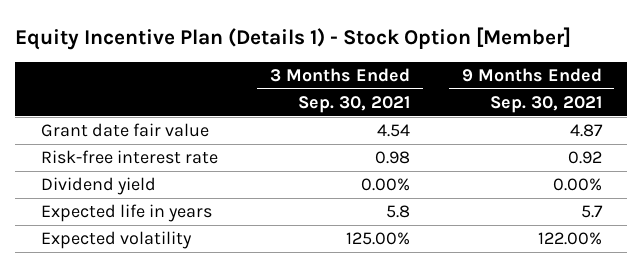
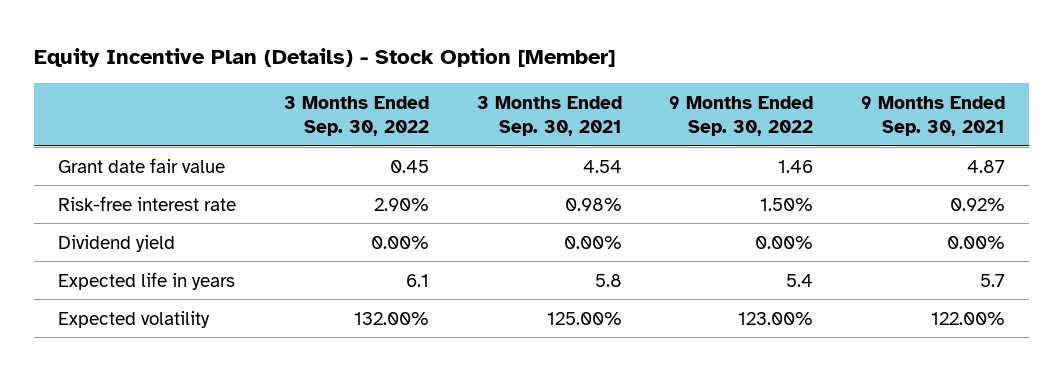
[15,26,572,50] Equity Incentive Plan (Details 1) - Stock Option [Member] -> [34,47,616,67] Equity Incentive Plan (Details) - Stock Option [Member]
none -> [283,95,429,137] 3 Months Ended Sep. 30, 2022
none -> [669,95,814,137] 9 Months Ended Sep. 30, 2022
[374,151,410,165] 0.98 -> [564,197,622,211] 0.98%
[567,151,602,165] 0.92 -> [950,197,1006,211] 0.92%

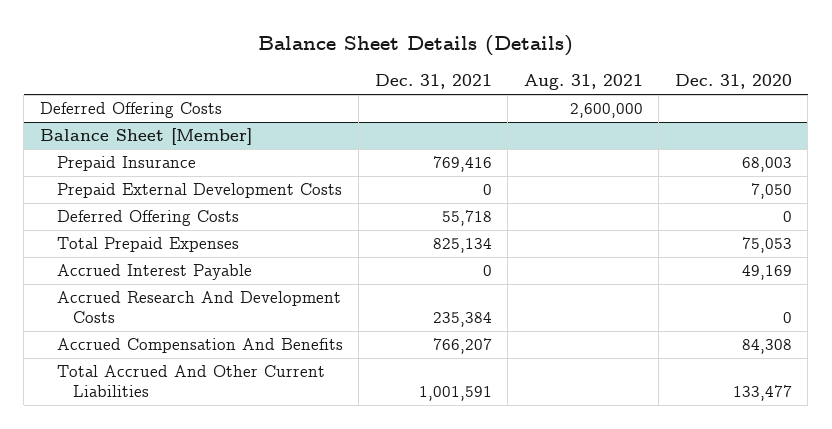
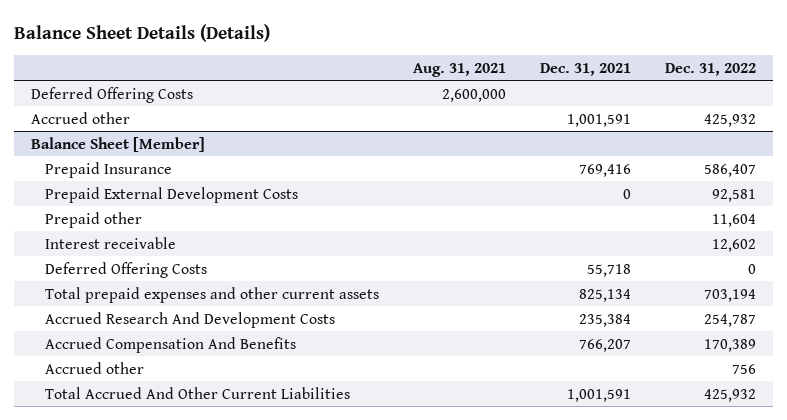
[674,74,792,90] Dec. 31, 2020 -> none
none -> [665,62,757,76] Dec. 31, 2022
none -> [30,111,130,124] Accrued other
none -> [44,211,142,228] Prepaid other
none -> [44,236,176,249] Interest receivable
[56,264,252,281] Accrued Interest Payable -> none
[56,237,239,253] Total Prepaid Expenses -> [44,286,379,303] Total prepaid expenses and other current assets
none -> [44,361,144,374] Accrued other

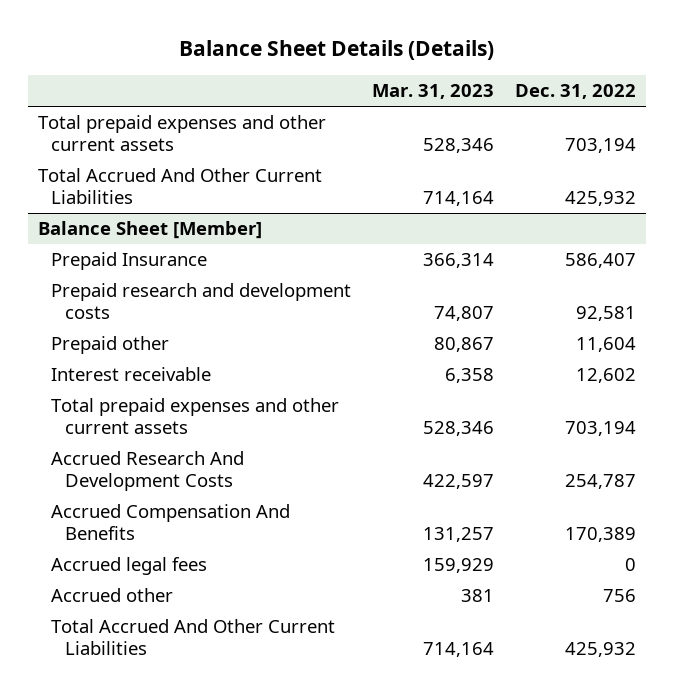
[413,62,507,77] Aug. 31, 2021 -> none
[540,62,632,76] Dec. 31, 2021 -> none
none -> [372,84,495,100] Mar. 31, 2023
[30,86,193,103] Deferred Offering Costs -> none
none -> [38,115,327,151] Total prepaid expenses and other current assets
[30,111,130,124] Accrued other -> [38,168,323,204] Total Accrued And Other Current Liabilities
[44,186,298,203] Prepaid External Development Costs -> [51,283,352,319] Prepaid research and development costs
[44,261,207,278] Deferred Offering Costs -> none
none -> [51,557,208,576] Accrued legal fees

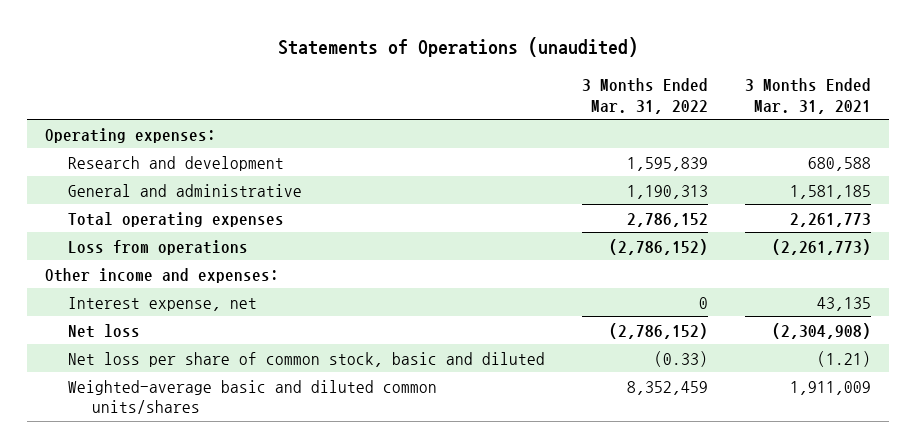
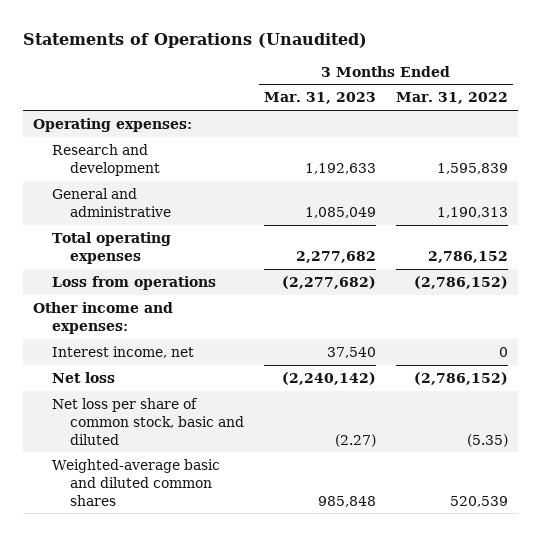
[277,37,638,58] Statements of Operations (unaudited) -> [23,32,368,48] Statements of Operations (Unaudited)
[744,78,871,114] 3 Months Ended Mar. 31, 2021 -> none
none -> [263,92,376,105] Mar. 31, 2023
[68,296,258,311] Interest expense, net -> [51,345,194,358] Interest income, net
[654,350,709,367] (0.33) -> [466,433,508,447] (5.35)
[68,379,438,415] Weighted-average basic and diluted common units/shares -> [51,458,220,506] Weighted-average basic and diluted common shares
[627,380,709,395] 8,352,459 -> [449,495,508,507] 520,539

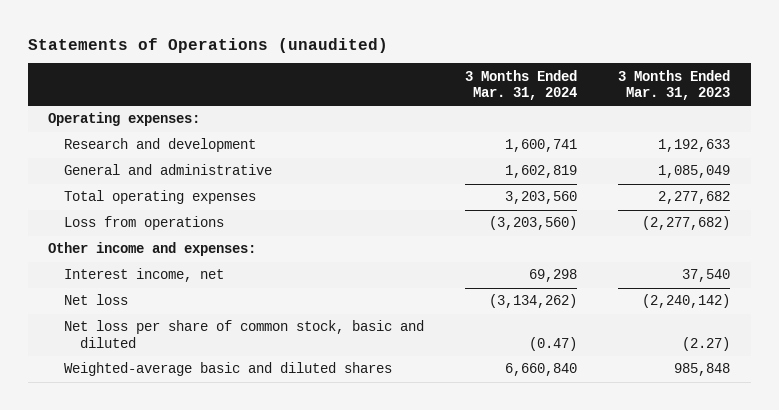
[23,32,368,48] Statements of Operations (Unaudited) -> [27,37,388,53] Statements of Operations (unaudited)
[395,92,508,105] Mar. 31, 2022 -> none
none -> [465,69,578,101] 3 Months Ended Mar. 31, 2024
[51,458,220,506] Weighted-average basic and diluted common shares -> [64,362,393,377] Weighted-average basic and diluted shares

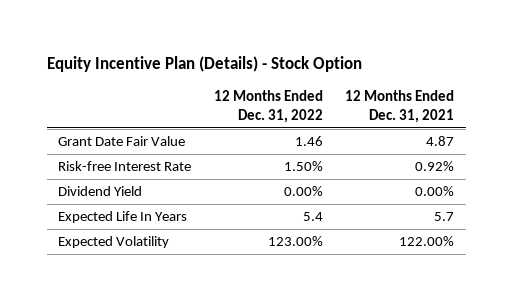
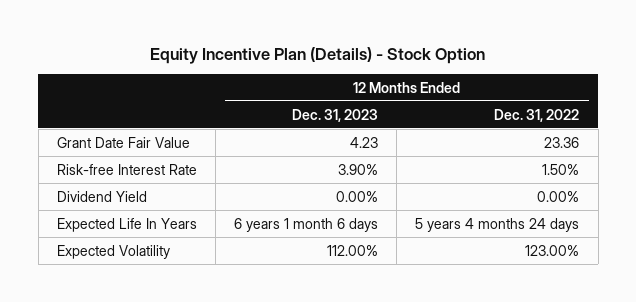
[345,90,455,123] 12 Months Ended Dec. 31, 2021 -> none
none -> [292,108,379,122] Dec. 31, 2023
[294,136,323,147] 1.46 -> [544,136,580,148] 23.36
[302,212,323,222] 5.4 -> [415,217,580,232] 5 years 4 months 24 days

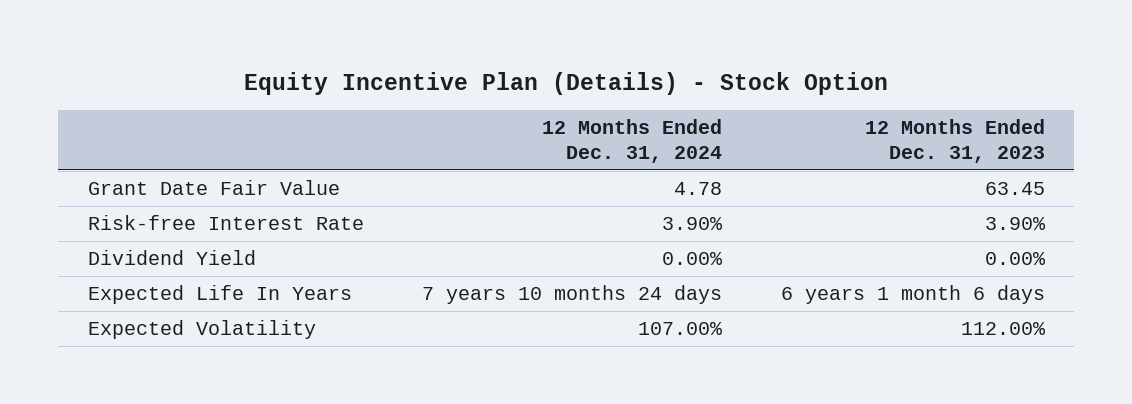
[494,108,580,122] Dec. 31, 2022 -> none
none -> [542,119,723,163] 12 Months Ended Dec. 31, 2024
[350,136,379,148] 4.23 -> [984,182,1045,196] 63.45

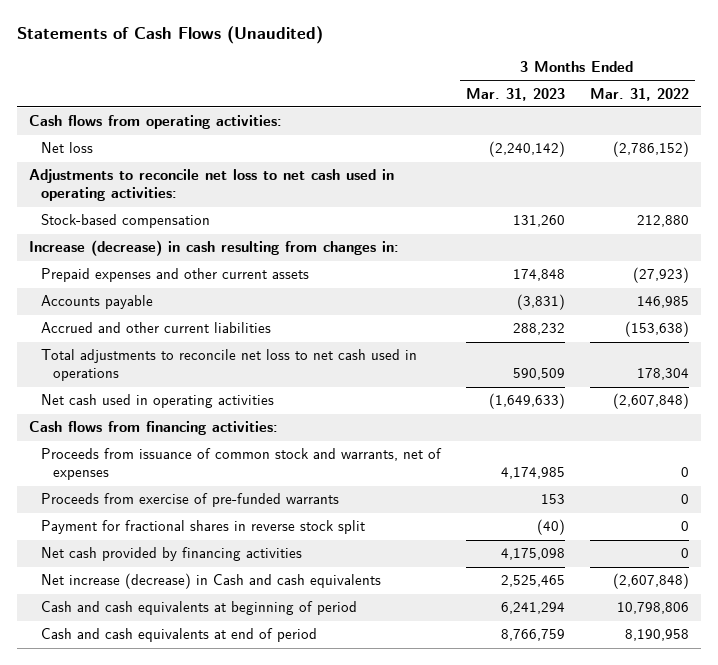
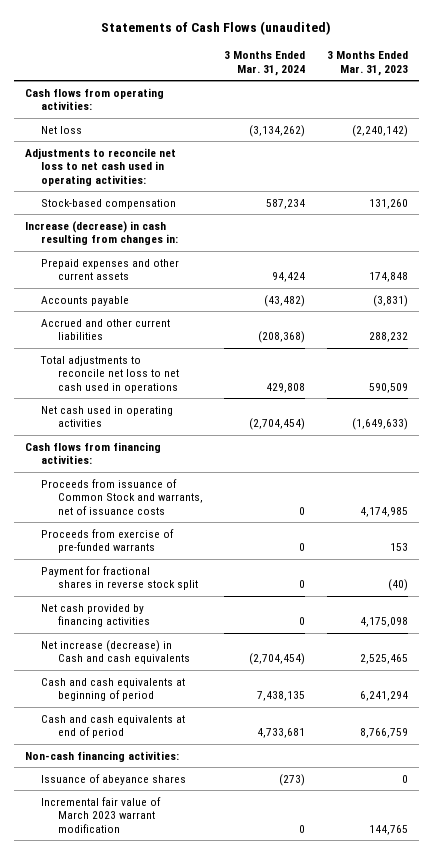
[16,25,323,44] Statements of Cash Flows (Unaudited) -> [101,21,332,36] Statements of Cash Flows (unaudited)
[589,87,689,101] Mar. 31, 2022 -> none
none -> [224,51,306,77] 3 Months Ended Mar. 31, 2024
[41,448,443,481] Proceeds from issuance of common stock and warrants, net of expenses -> [41,478,203,516] Proceeds from issuance of Common Stock and warrants, net of issuance costs
none -> [24,750,179,762] Non-cash financing activities:
none -> [41,773,187,785] Issuance of abeyance shares
none -> [41,796,162,834] Incremental fair value of March 2023 warrant modification

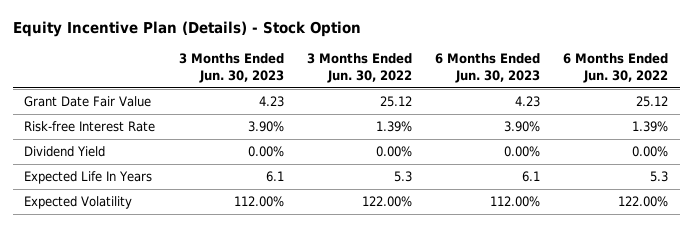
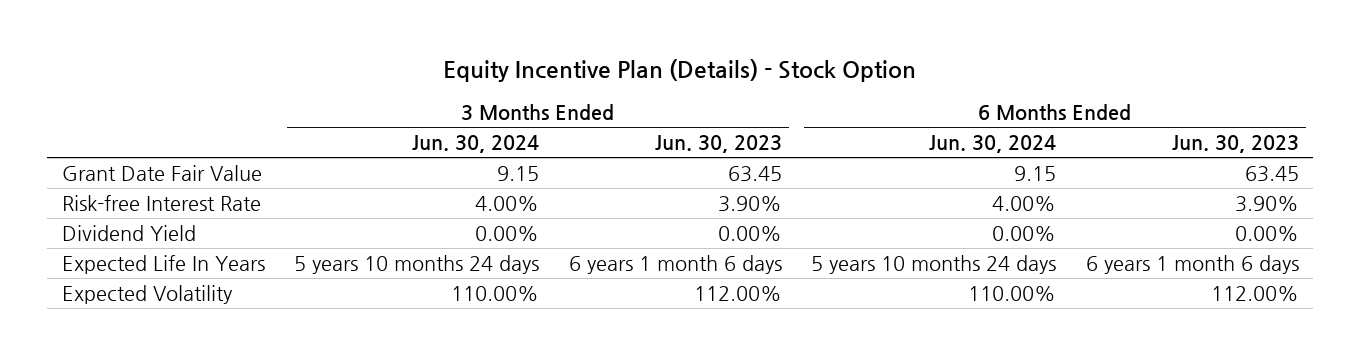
[306,53,412,83] 3 Months Ended Jun. 30, 2022 -> none
[563,53,669,83] 6 Months Ended Jun. 30, 2022 -> none
none -> [412,135,540,154] Jun. 30, 2024
none -> [929,135,1057,154] Jun. 30, 2024
[258,96,284,108] 4.23 -> [727,165,782,182] 63.45
[514,96,540,108] 4.23 -> [1244,165,1299,182] 63.45
[265,171,284,183] 6.1 -> [568,254,782,274] 6 years 1 month 6 days
[521,171,540,183] 6.1 -> [1085,254,1299,274] 6 years 1 month 6 days

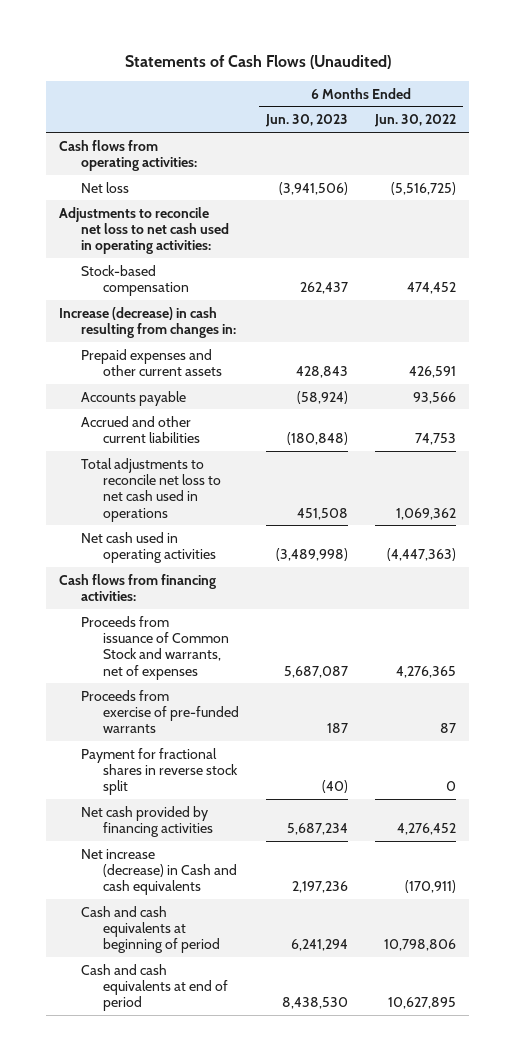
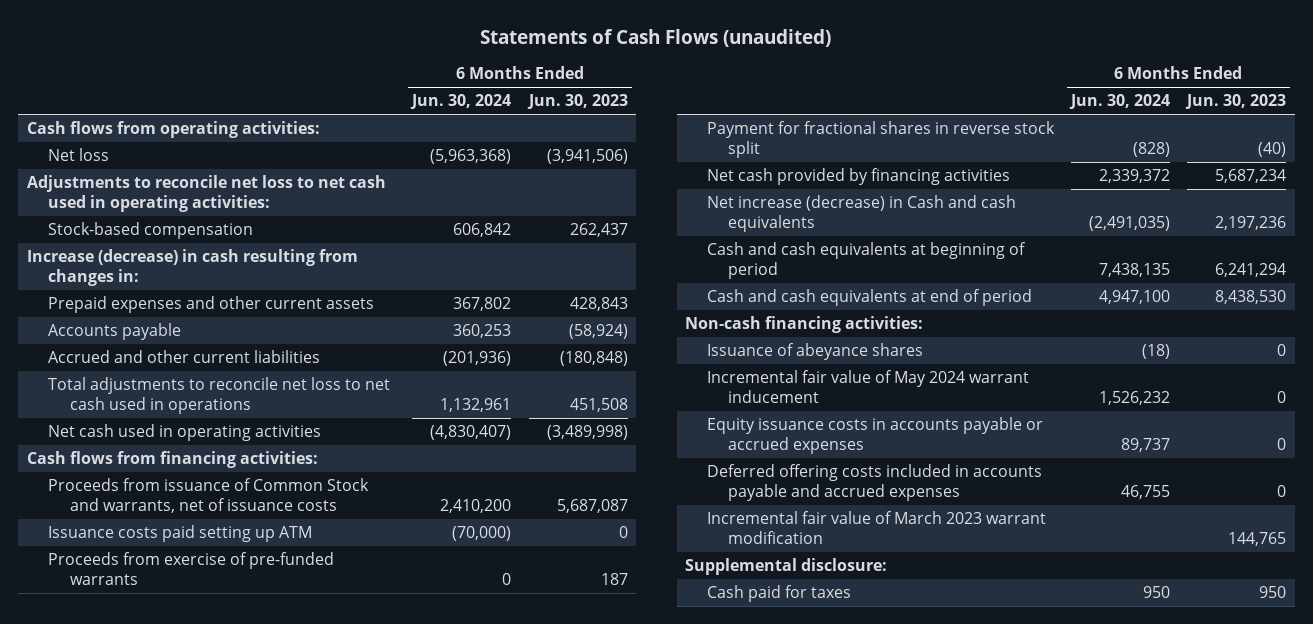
[124,55,391,70] Statements of Cash Flows (Unaudited) -> [480,28,832,47] Statements of Cash Flows (unaudited)
[373,114,456,128] Jun. 30, 2022 -> none
none -> [410,94,512,110] Jun. 30, 2024
[81,615,230,680] Proceeds from issuance of Common Stock and warrants, net of expenses -> [48,478,370,513] Proceeds from issuance of Common Stock and warrants, net of issuance costs
none -> [48,525,313,543] Issuance costs paid setting up ATM
none -> [685,316,924,334] Non-cash financing activities:
none -> [706,343,923,361] Issuance of abeyance shares
none -> [706,370,1029,403] Incremental fair value of May 2024 warrant inducement
none -> [706,417,1043,454] Equity issuance costs in accounts payable or accrued expenses
none -> [706,464,1042,501] Deferred offering costs included in accounts payable and accrued expenses
none -> [706,511,1046,544] Incremental fair value of March 2023 warrant modification
none -> [685,558,888,576] Supplemental disclosure:
none -> [706,585,851,603] Cash paid for taxes

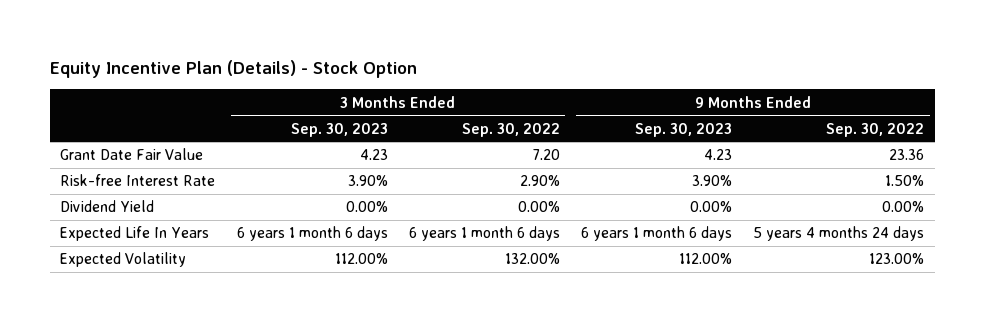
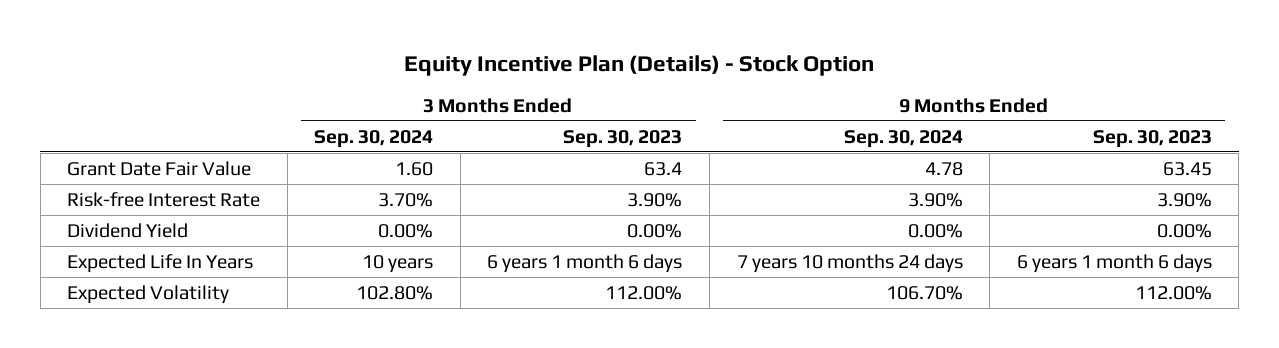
[461,122,560,137] Sep. 30, 2022 -> none
[826,122,925,137] Sep. 30, 2022 -> none
none -> [314,129,434,148] Sep. 30, 2024
none -> [843,129,963,148] Sep. 30, 2024
[359,149,388,161] 4.23 -> [644,161,683,176] 63.4
[704,149,733,161] 4.23 -> [1162,161,1212,176] 63.45

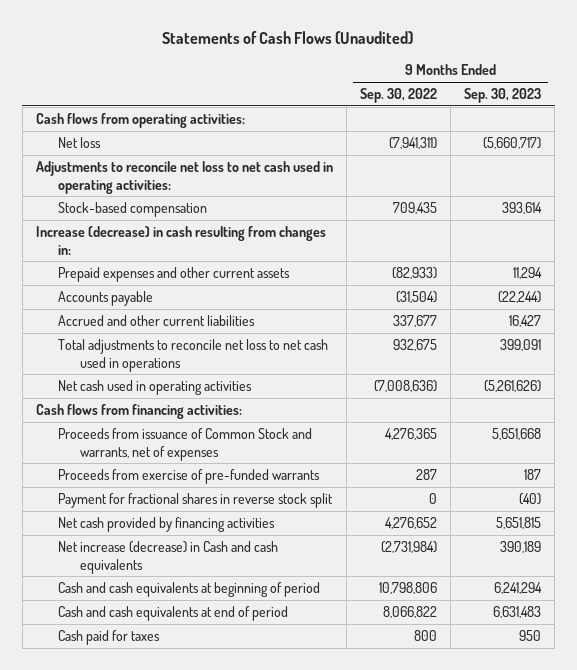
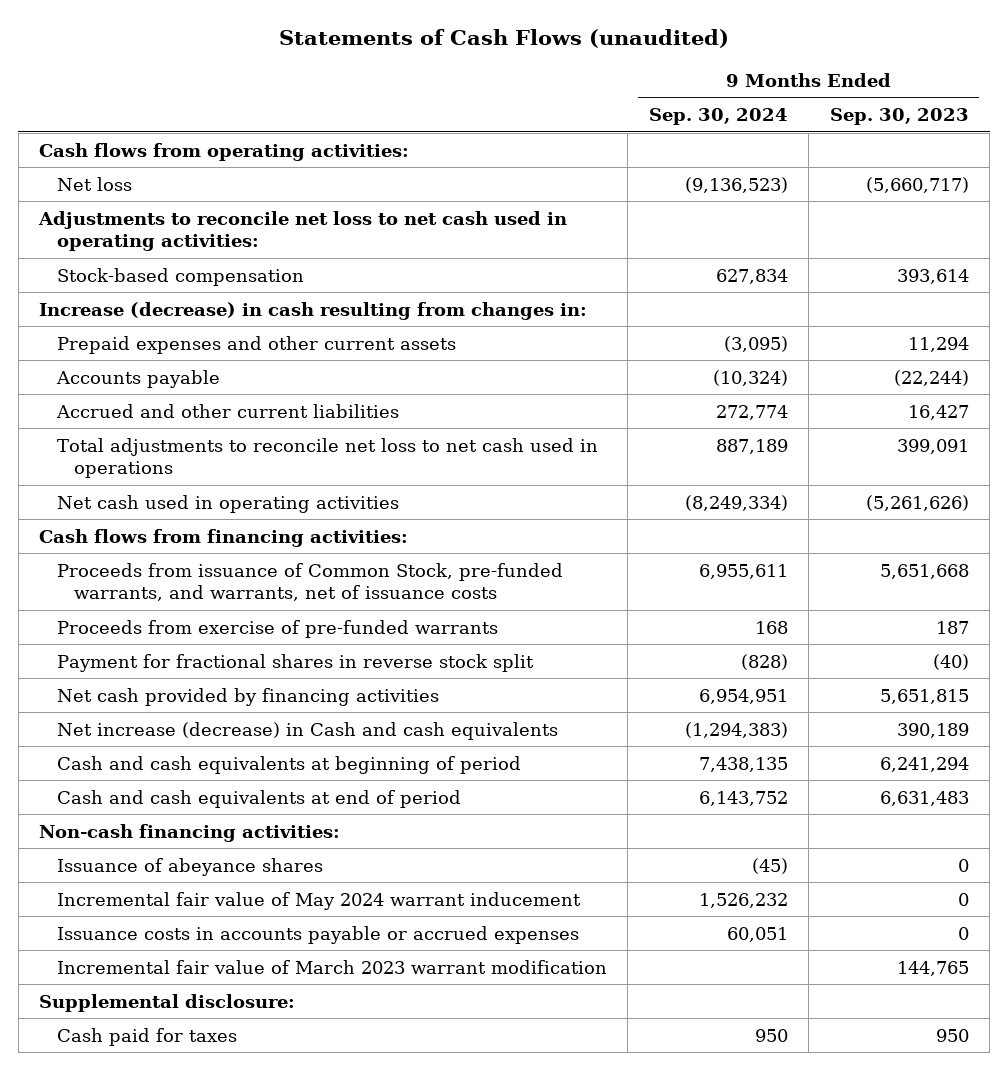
[162,31,414,45] Statements of Cash Flows (Unaudited) -> [278,29,729,49] Statements of Cash Flows (unaudited)
[359,88,437,104] Sep. 30, 2022 -> none
none -> [648,107,788,125] Sep. 30, 2024
[57,428,312,461] Proceeds from issuance of Common Stock and warrants, net of expenses -> [56,562,563,602] Proceeds from issuance of Common Stock, pre-funded warrants, and warrants, net of issuance costs
none -> [39,823,341,842] Non-cash financing activities:
none -> [56,857,323,876] Issuance of abeyance shares
none -> [56,891,581,910] Incremental fair value of May 2024 warrant inducement
none -> [56,925,579,944] Issuance costs in accounts payable or accrued expenses
none -> [56,959,607,974] Incremental fair value of March 2023 warrant modification
none -> [39,993,296,1012] Supplemental disclosure:

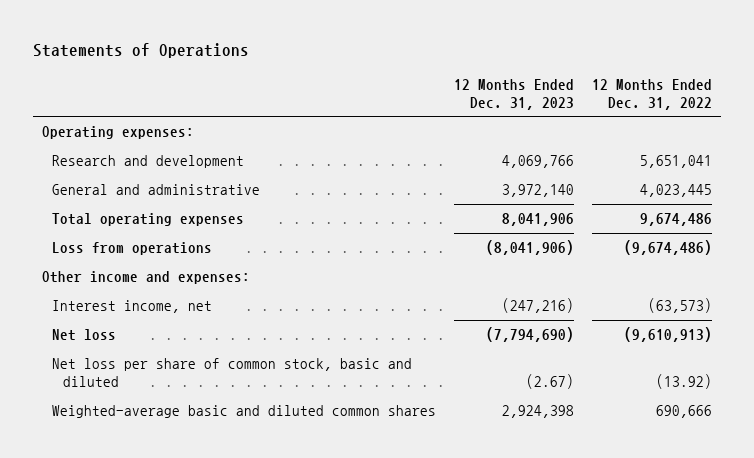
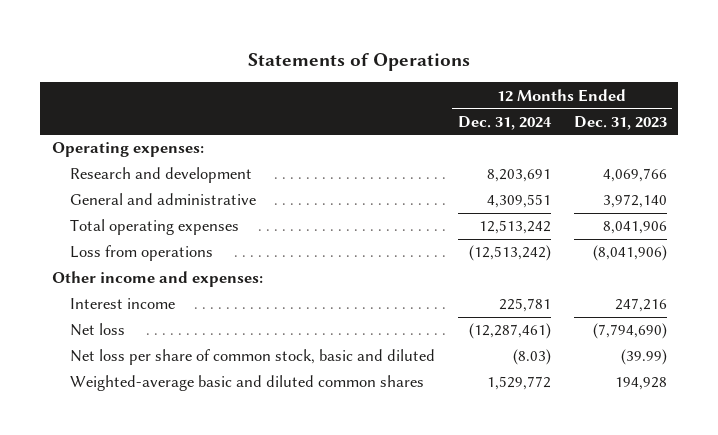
[592,78,713,110] 12 Months Ended Dec. 31, 2022 -> none
none -> [457,115,552,130] Dec. 31, 2024
[52,299,213,313] Interest income, net -> [69,298,175,310] Interest income
[502,297,575,313] (247,216) -> [614,298,667,313] 247,216
[526,373,575,389] (2.67) -> [620,349,667,366] (39.99)
[502,404,575,418] 2,924,398 -> [614,377,667,391] 194,928

